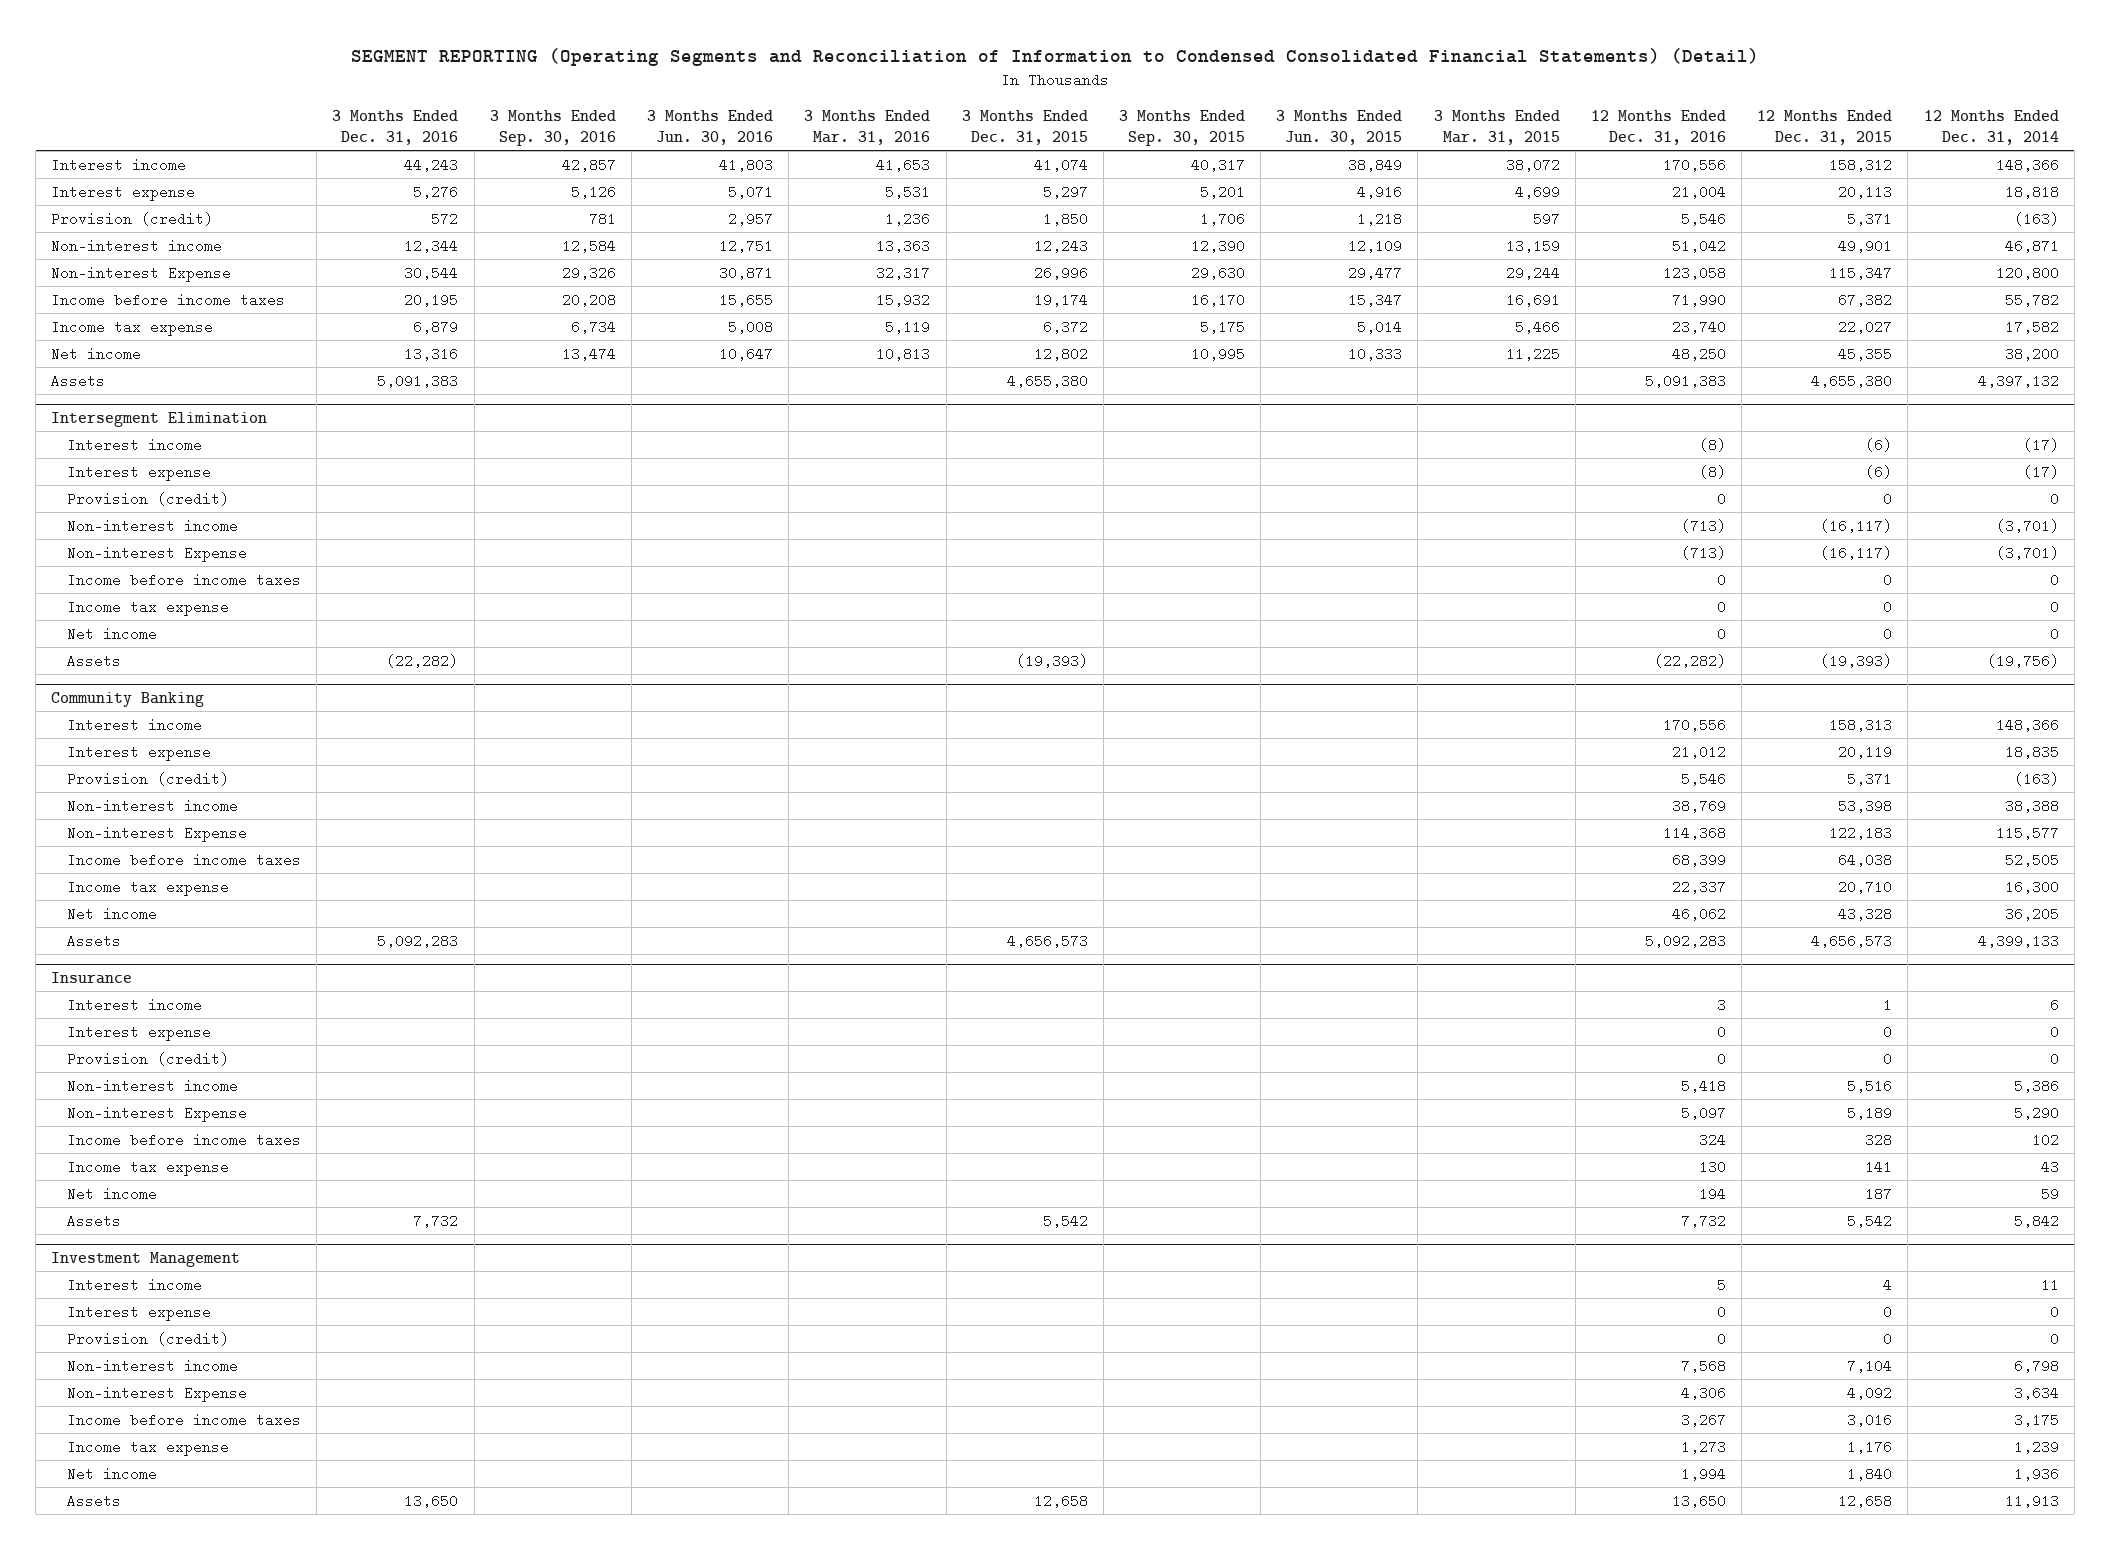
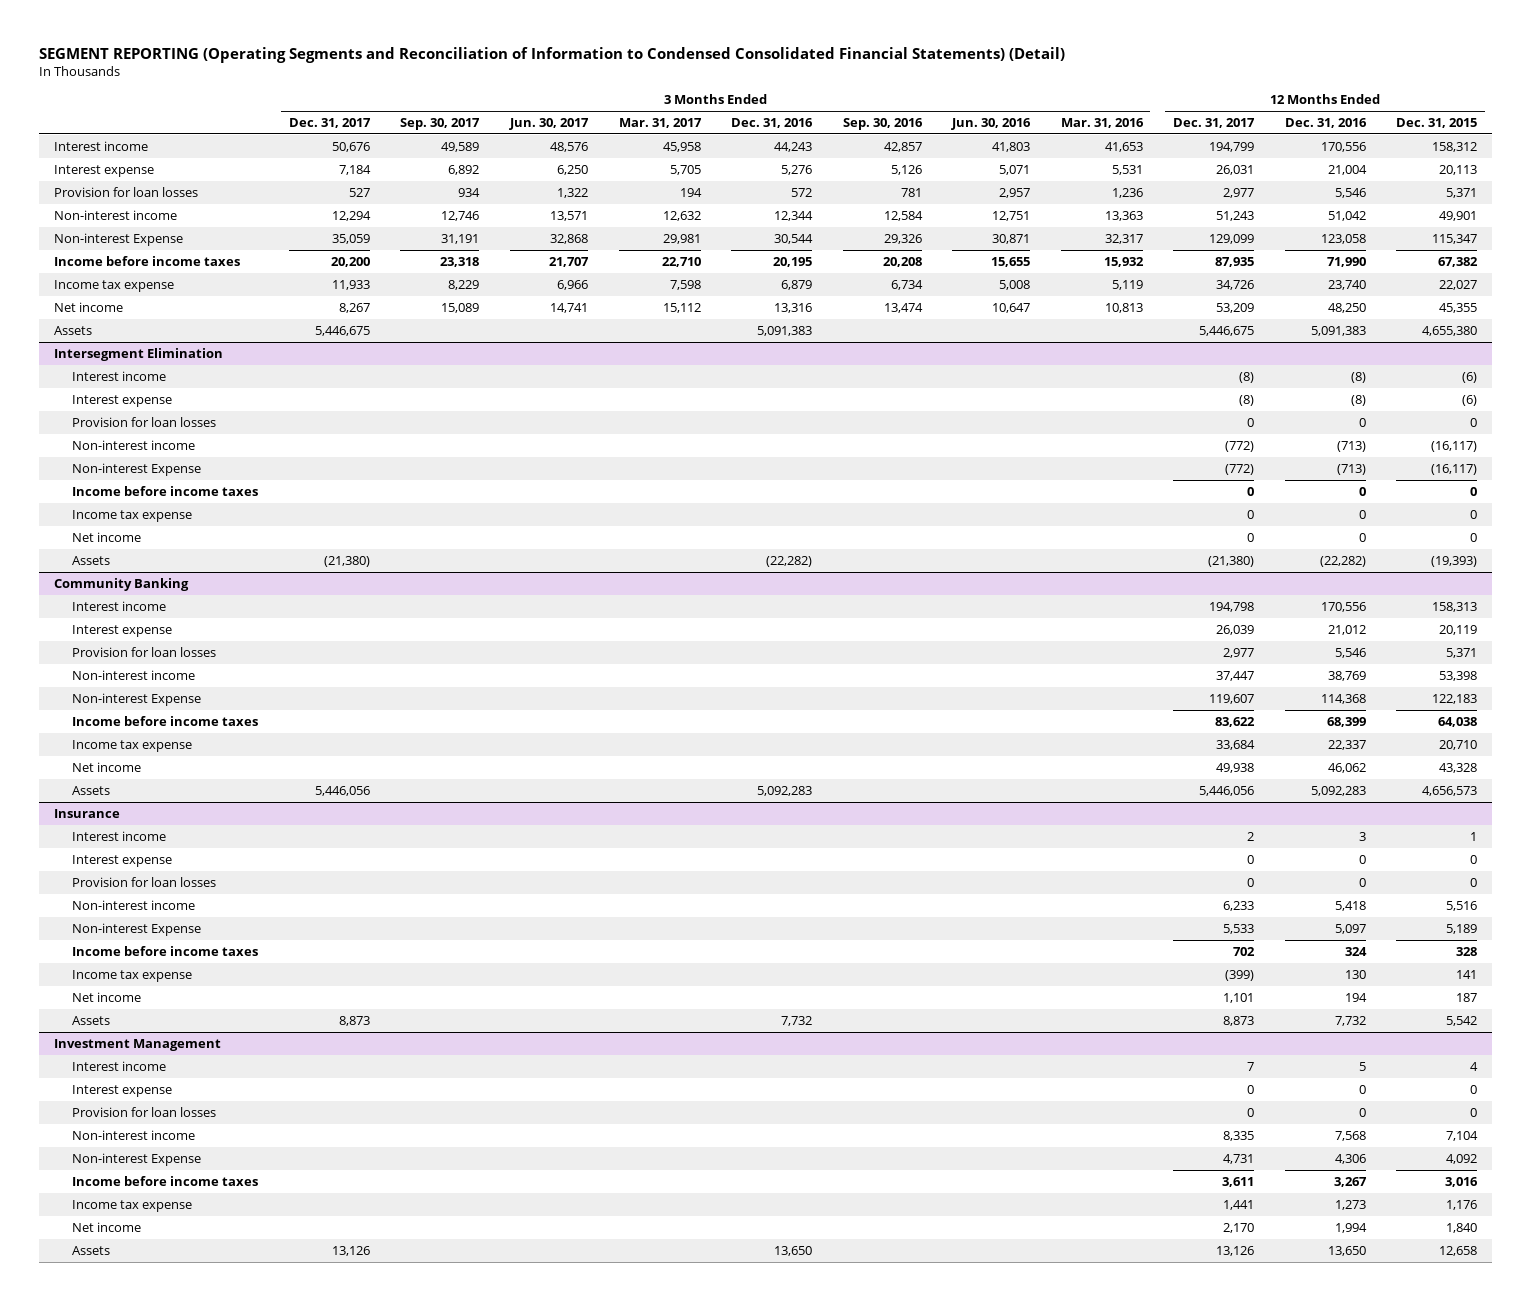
[961,110,1088,146] 3 Months Ended Dec. 31, 2015 -> none
[1118,110,1245,147] 3 Months Ended Sep. 30, 2015 -> none
[1276,110,1403,146] 3 Months Ended Jun. 30, 2015 -> none
[1433,110,1560,146] 3 Months Ended Mar. 31, 2015 -> none
[1923,110,2059,146] 12 Months Ended Dec. 31, 2014 -> none
none -> [288,117,371,128] Dec. 31, 2017
none -> [400,117,481,130] Sep. 30, 2017
none -> [508,117,589,130] Jun. 30, 2017
none -> [618,117,702,128] Mar. 31, 2017
none -> [1173,117,1256,128] Dec. 31, 2017
[51,211,214,226] Provision (credit) -> [54,186,199,197] Provision for loan losses
[67,491,230,506] Provision (credit) -> [72,416,217,427] Provision for loan losses
[67,771,230,786] Provision (credit) -> [72,646,217,657] Provision for loan losses
[67,1051,230,1066] Provision (credit) -> [72,876,217,887] Provision for loan losses
[67,1331,230,1346] Provision (credit) -> [72,1106,217,1117] Provision for loan losses

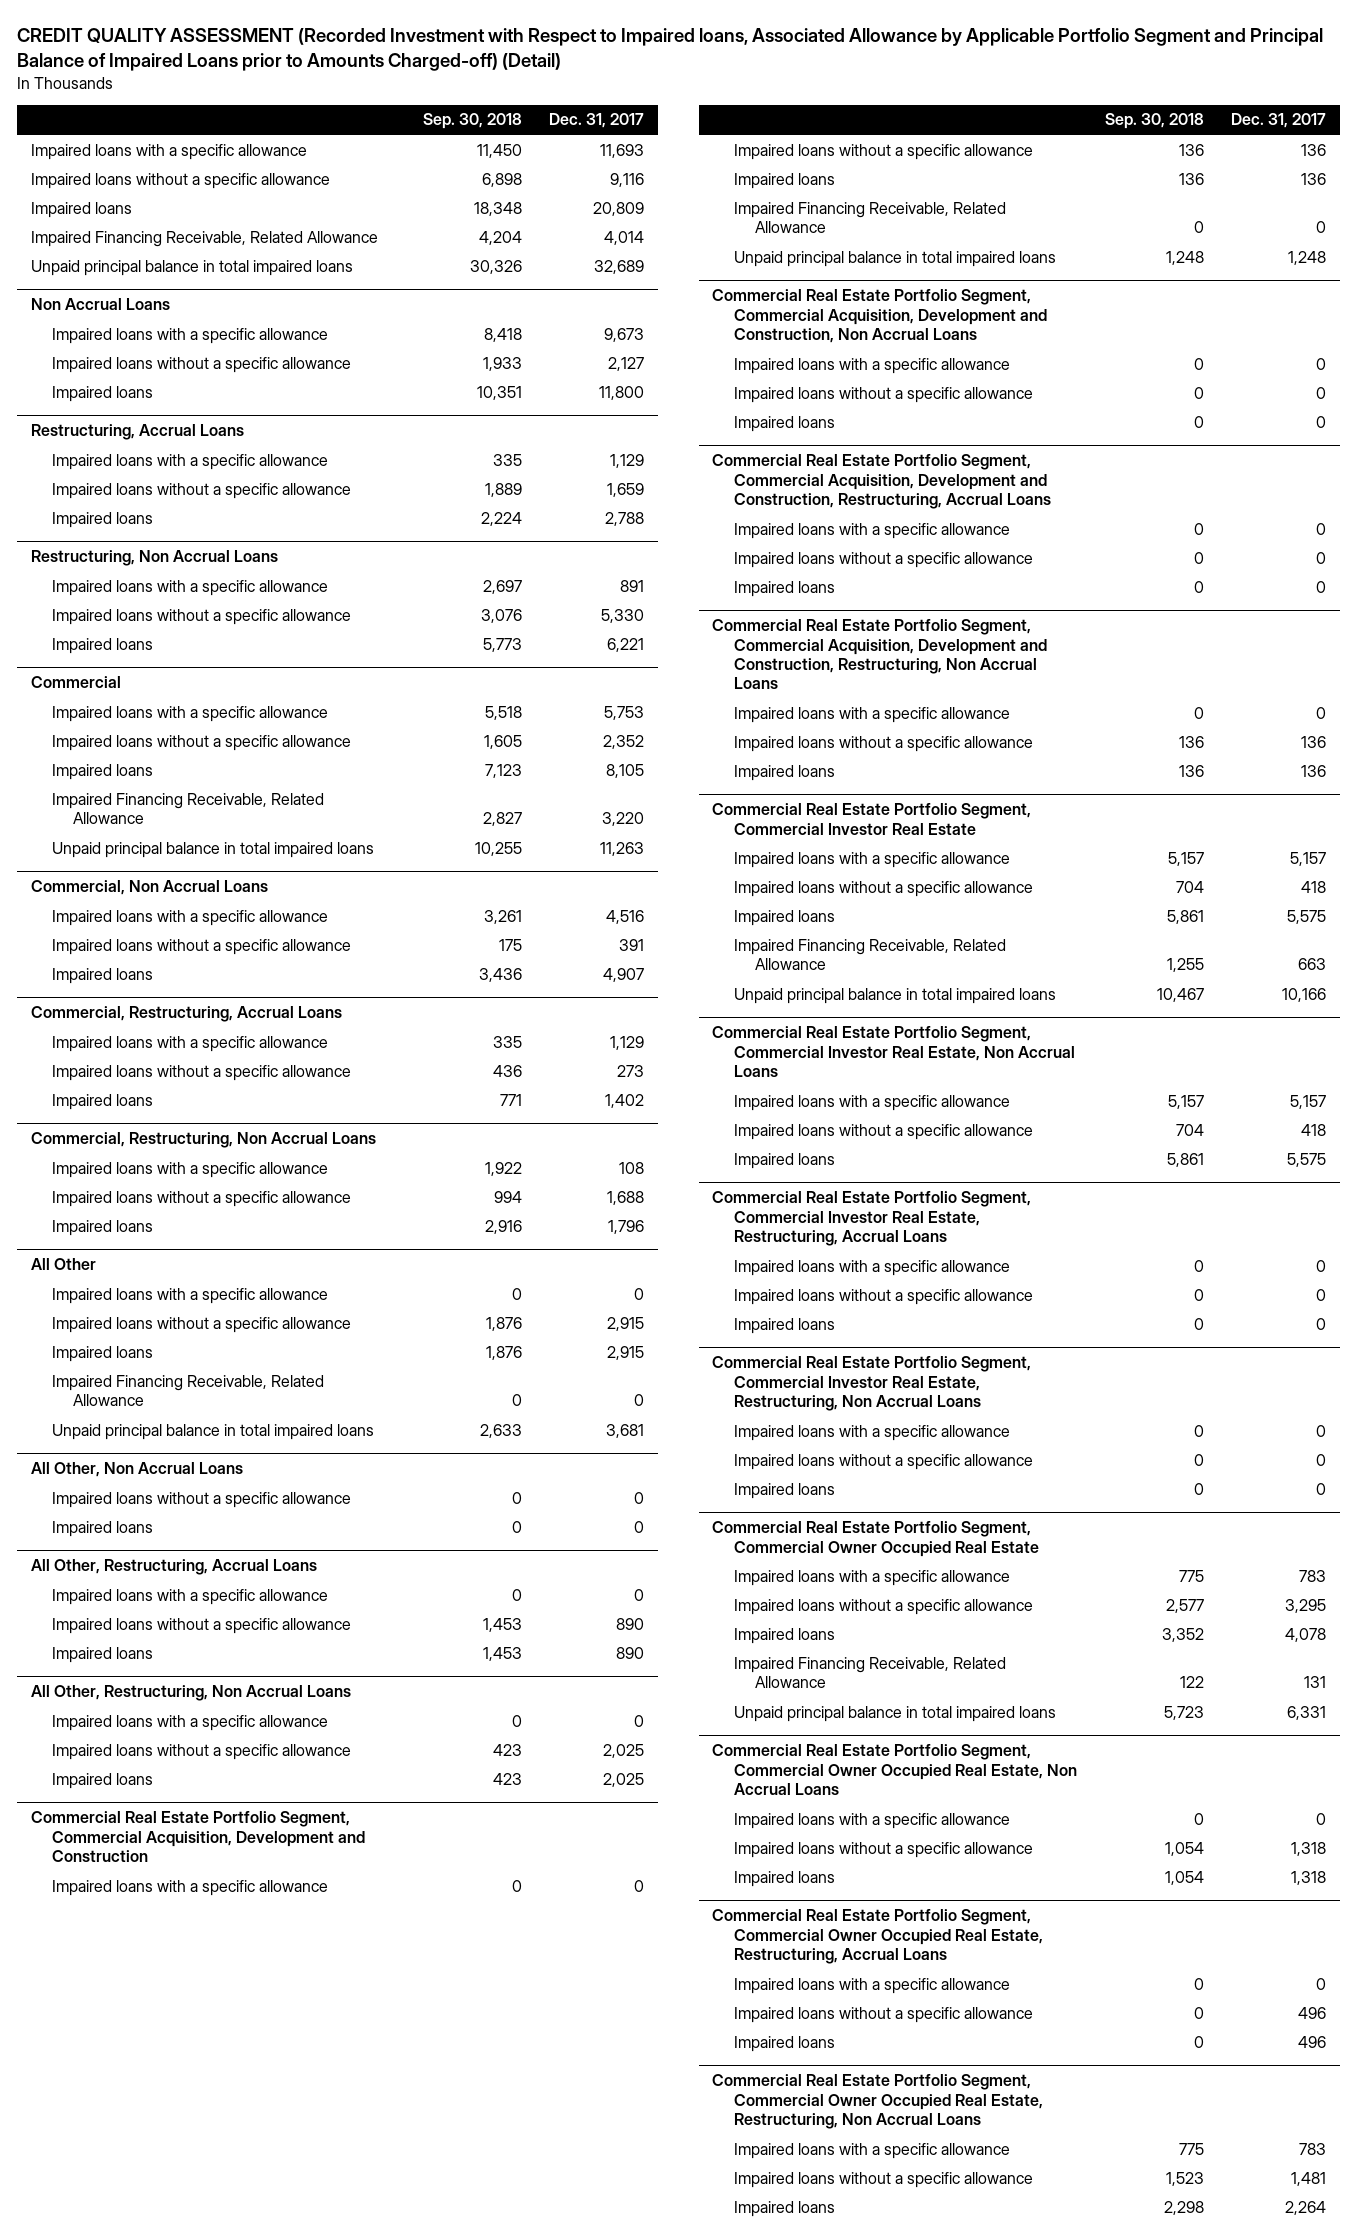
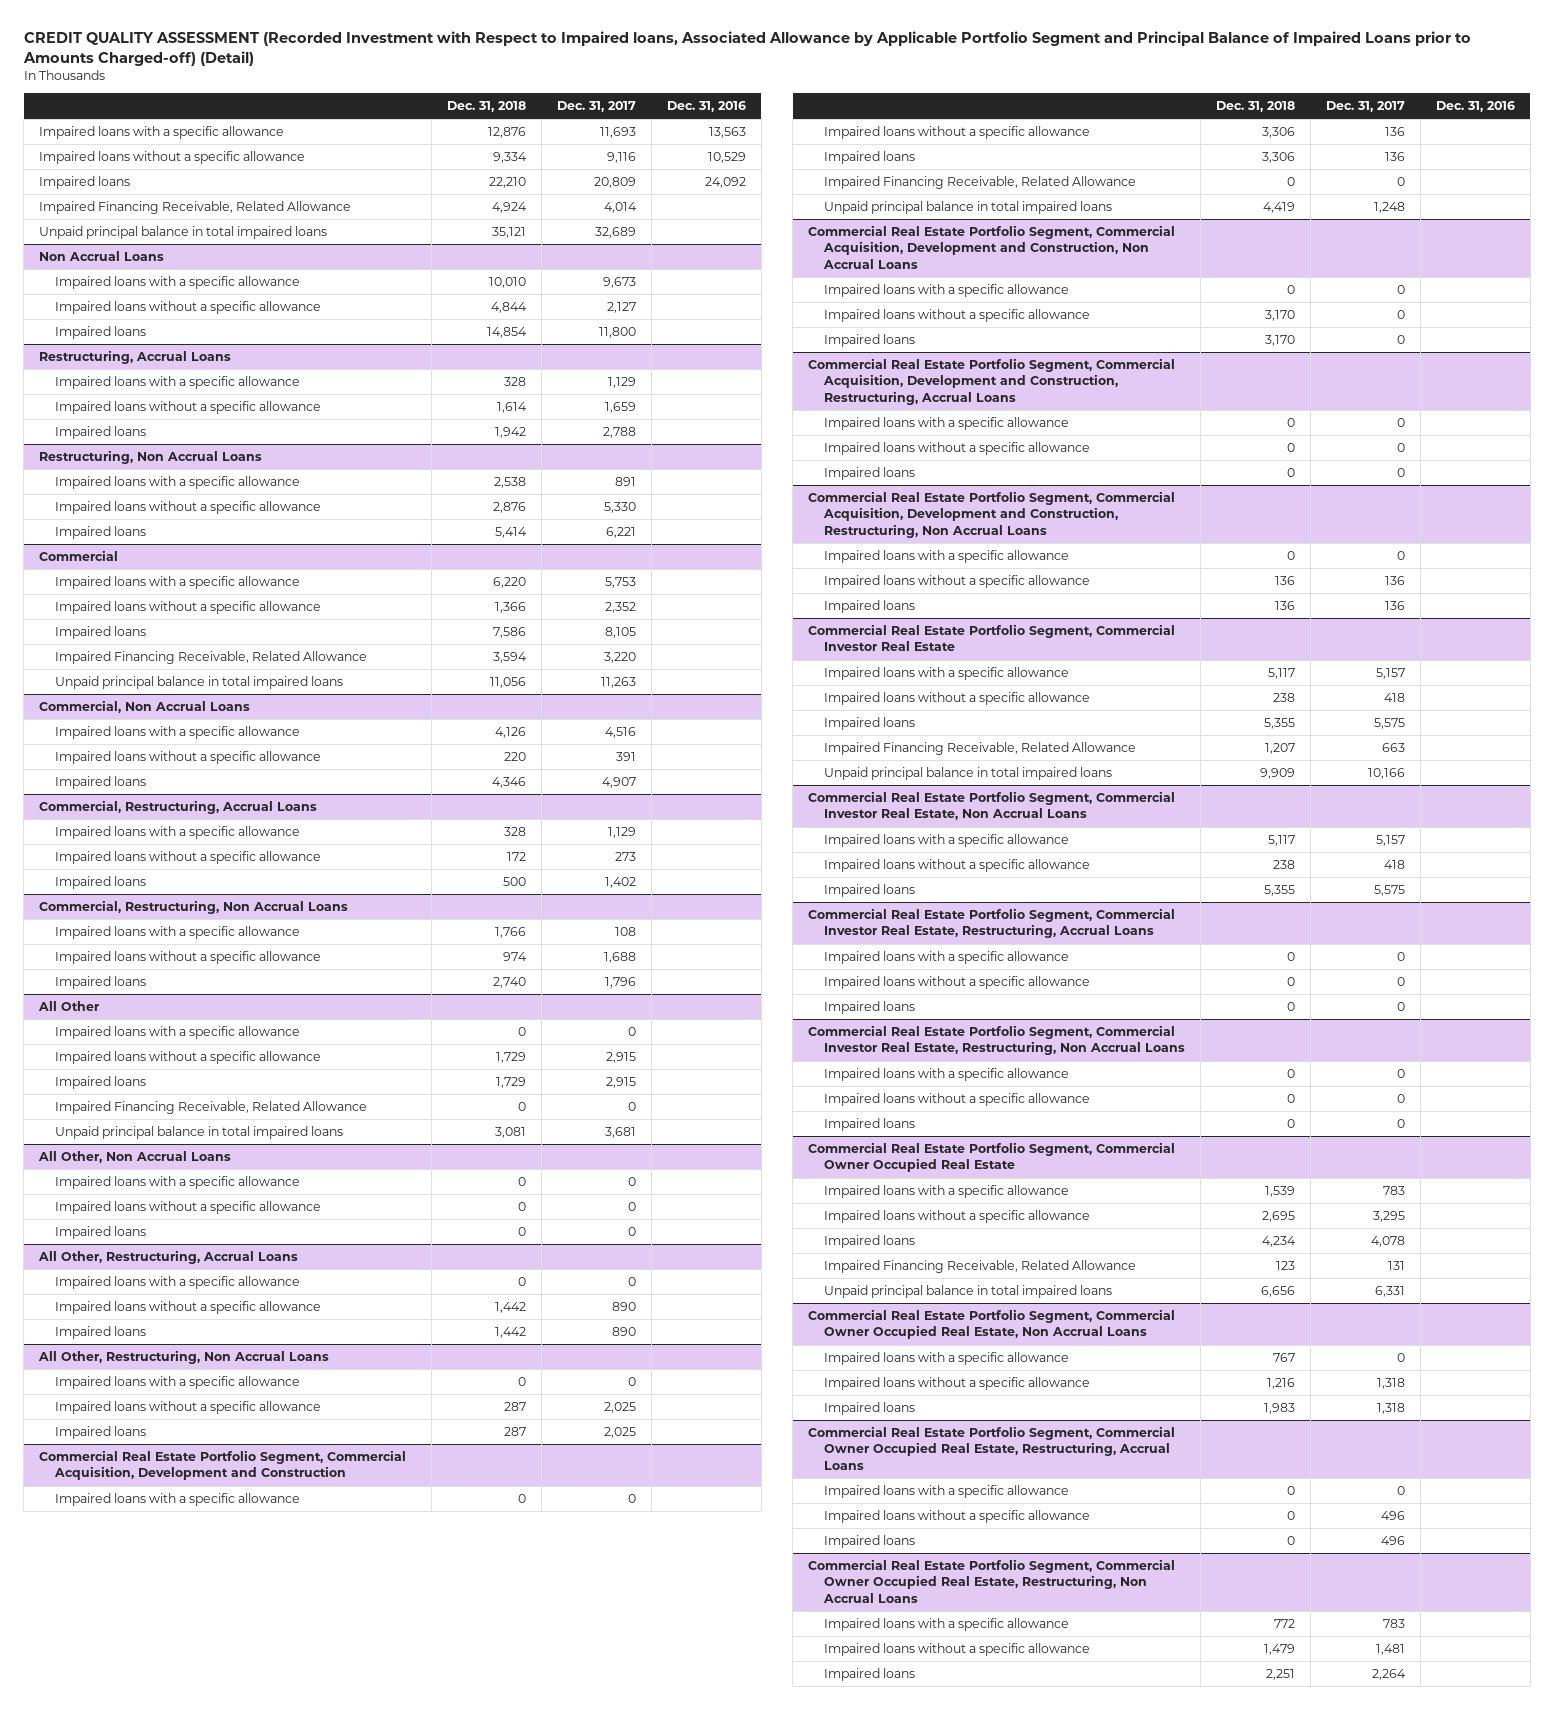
[422,113,522,130] Sep. 30, 2018 -> none
none -> [447,100,527,112] Dec. 31, 2018
none -> [666,100,746,112] Dec. 31, 2016
none -> [55,1176,301,1190] Impaired loans with a specific allowance

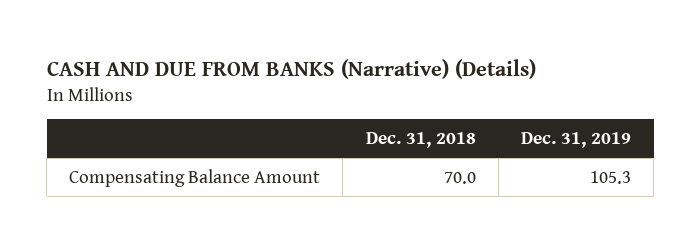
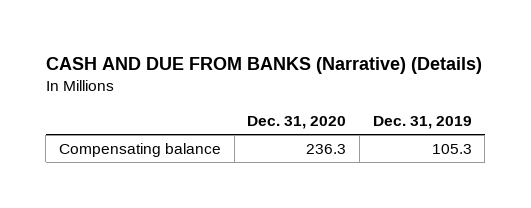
[365,132,476,149] Dec. 31, 2018 -> none
none -> [247,116,347,130] Dec. 31, 2020
[69,168,321,187] Compensating Balance Amount -> [59,143,222,158] Compensating balance

